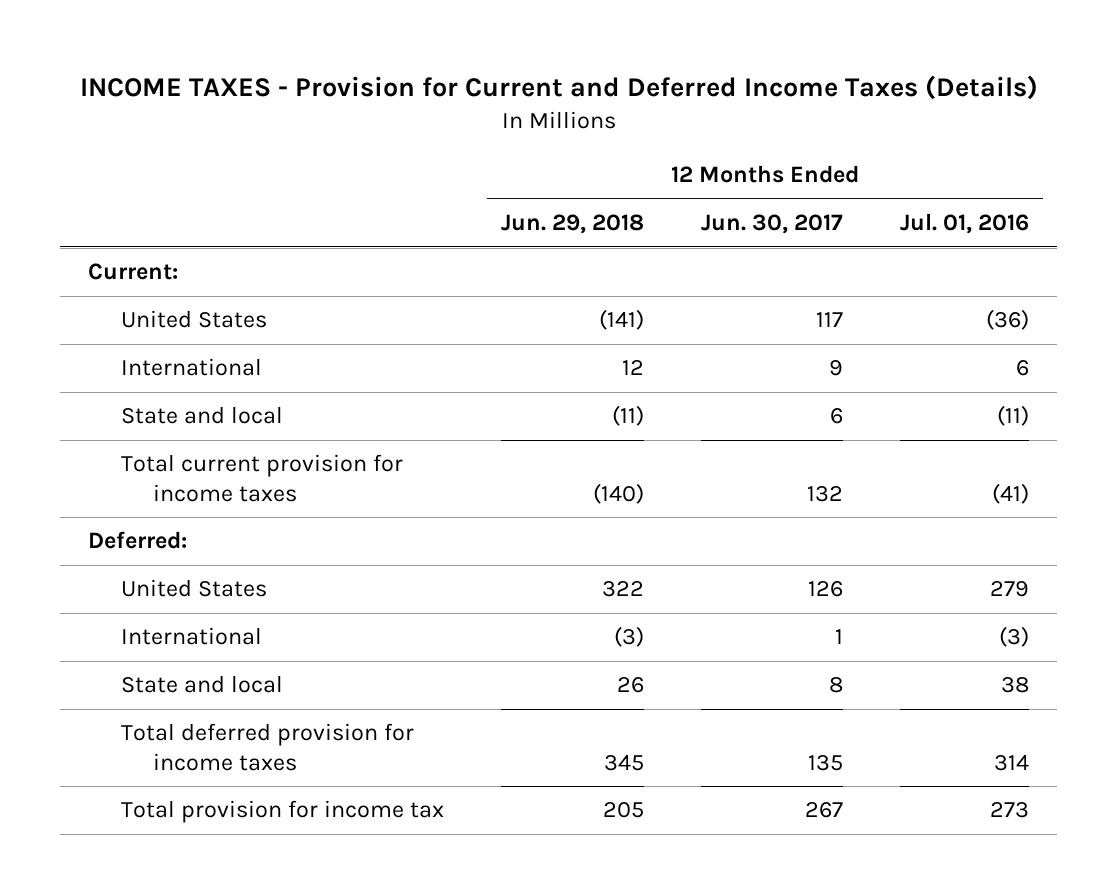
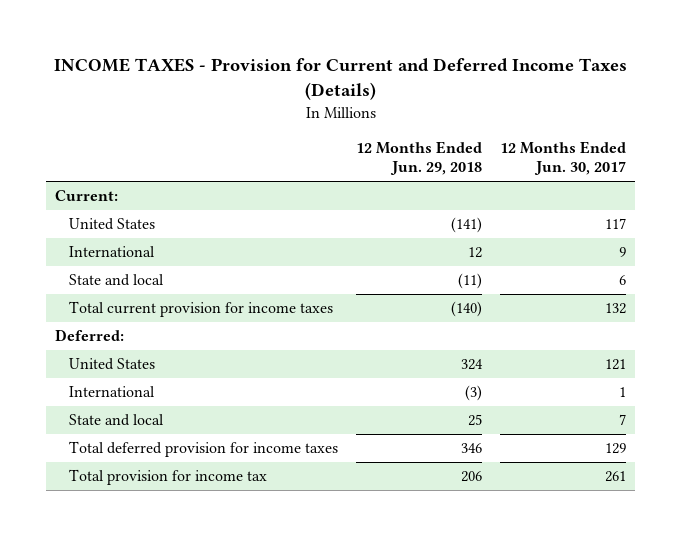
[899,213,1029,235] Jul. 01, 2016 -> none
[601,581,644,598] 322 -> [460,359,483,371] 324
[807,581,843,598] 126 -> [604,359,626,371] 121
[616,677,644,694] 26 -> [467,414,482,427] 25
[828,677,843,694] 8 -> [618,414,626,426] 7
[603,754,644,771] 345 -> [460,443,482,454] 346
[807,754,843,771] 135 -> [604,443,626,455] 129
[602,802,644,819] 205 -> [460,471,482,483] 206
[804,802,843,819] 267 -> [604,471,626,483] 261

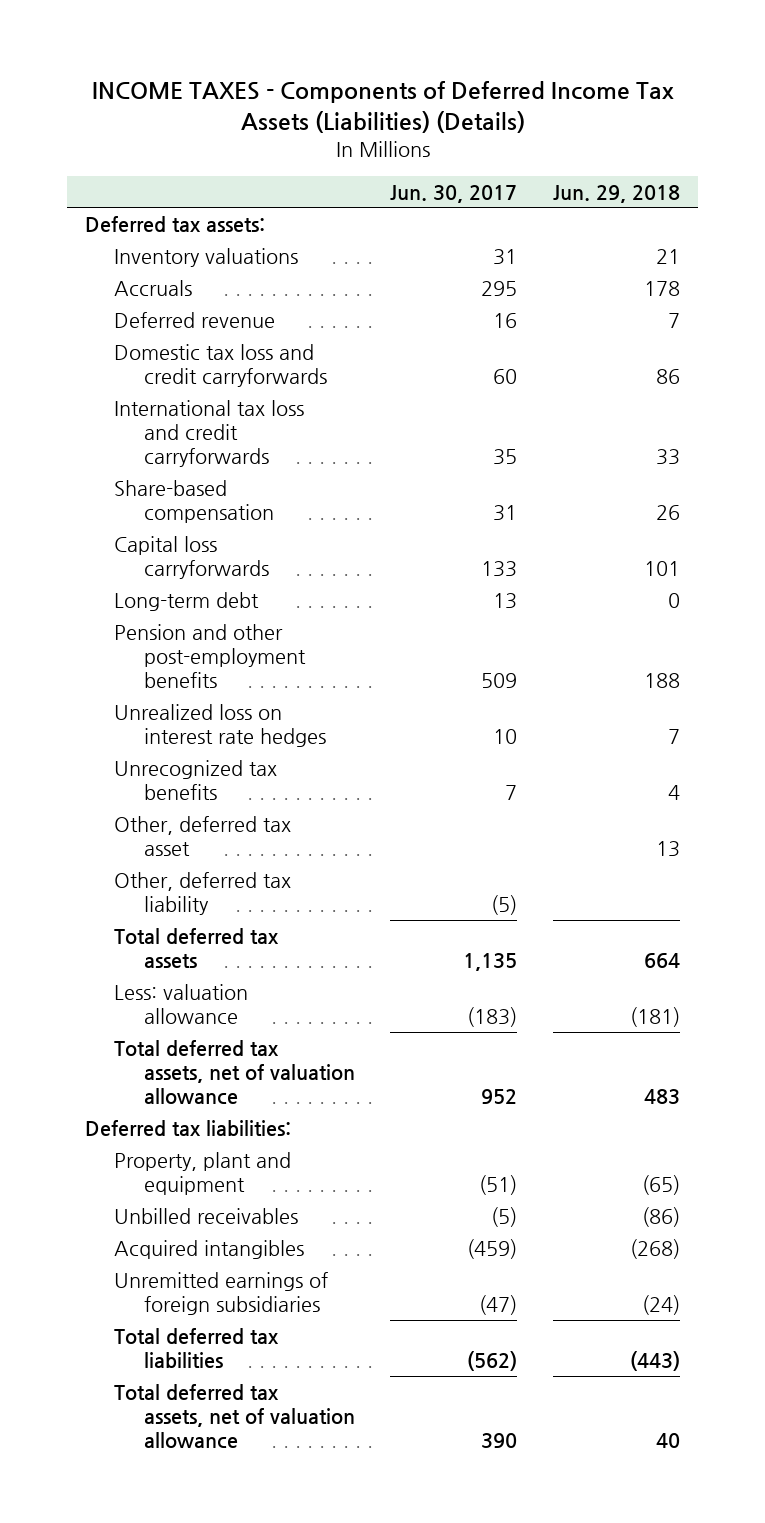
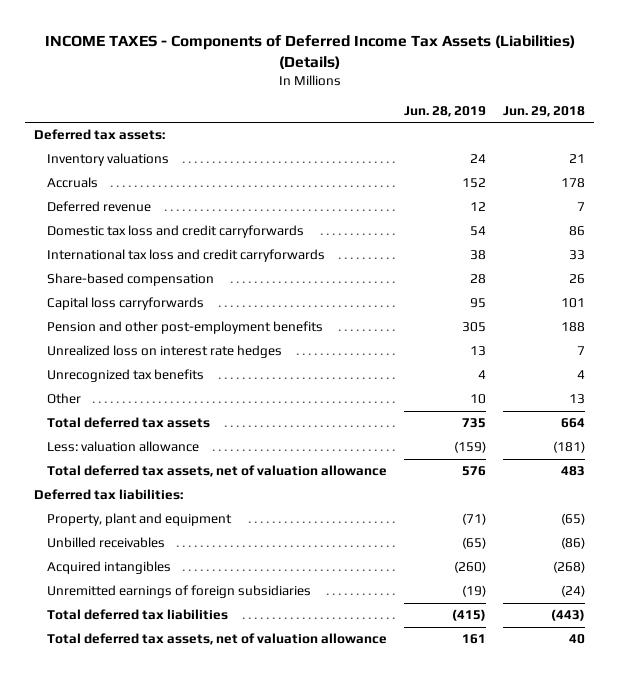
[390,184,518,203] Jun. 30, 2017 -> none
none -> [403,105,486,117] Jun. 28, 2019
[114,591,260,611] Long-term debt -> none
[114,871,292,915] Other, deferred tax liability -> none
[114,815,292,856] Other, deferred tax asset -> [46,393,81,405] Other

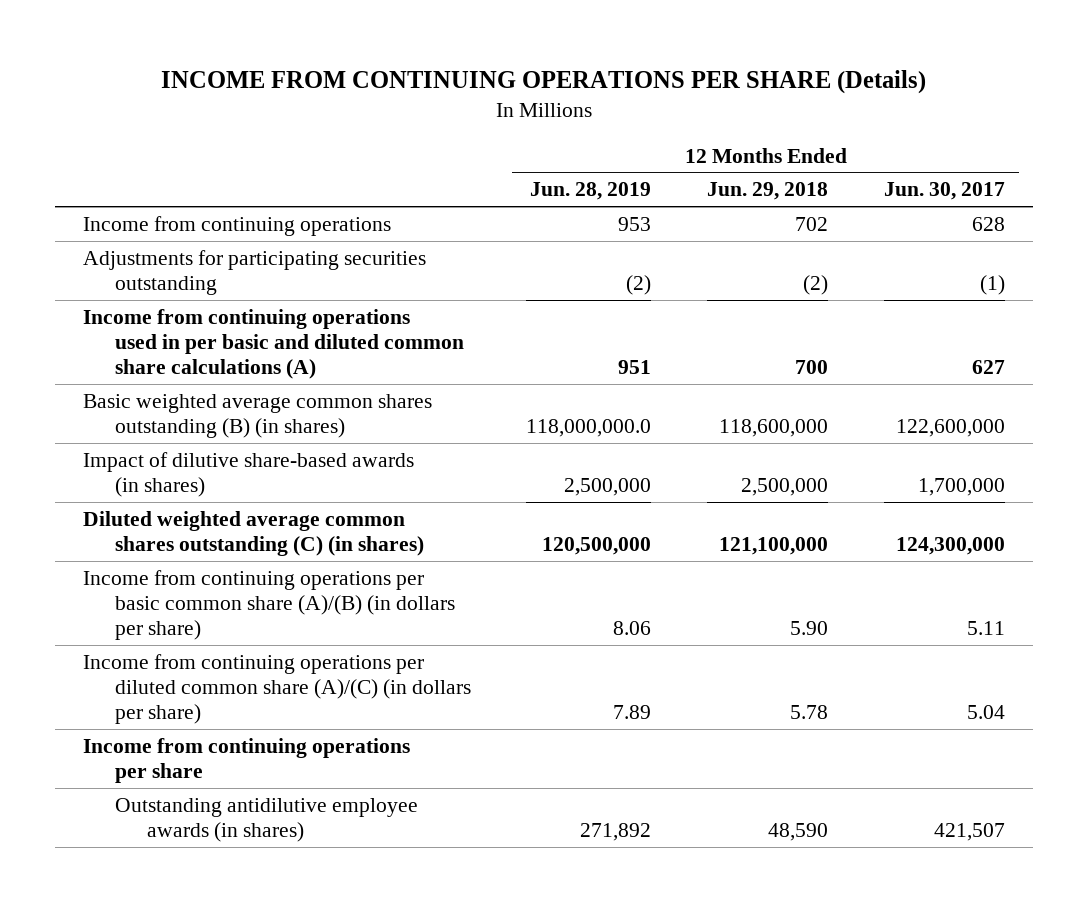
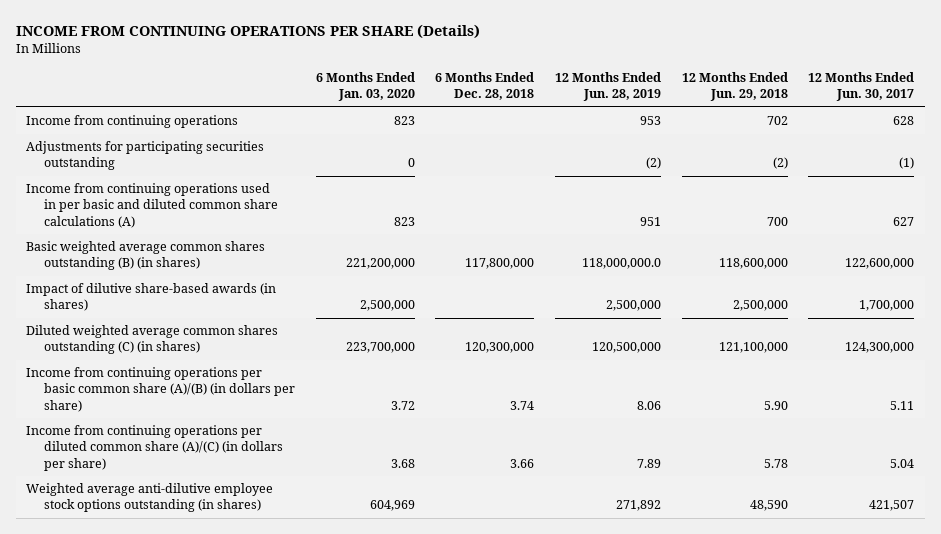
none -> [315,72,415,102] 6 Months Ended Jan. 03, 2020
none -> [435,72,535,101] 6 Months Ended Dec. 28, 2018
[82,737,410,783] Income from continuing operations per share -> none
[114,797,418,842] Outstanding antidilutive employee awards (in shares) -> [26,483,274,513] Weighted average anti-dilutive employee stock options outstanding (in shares)

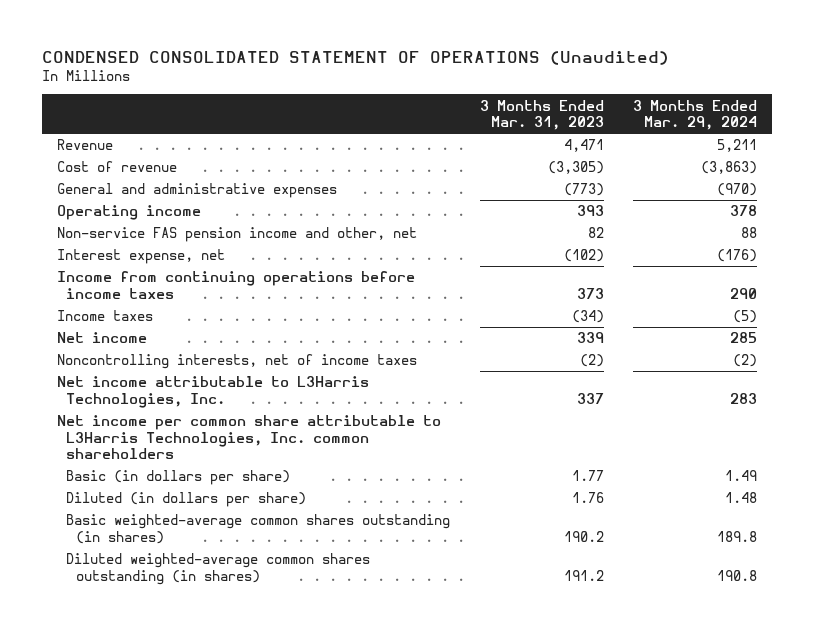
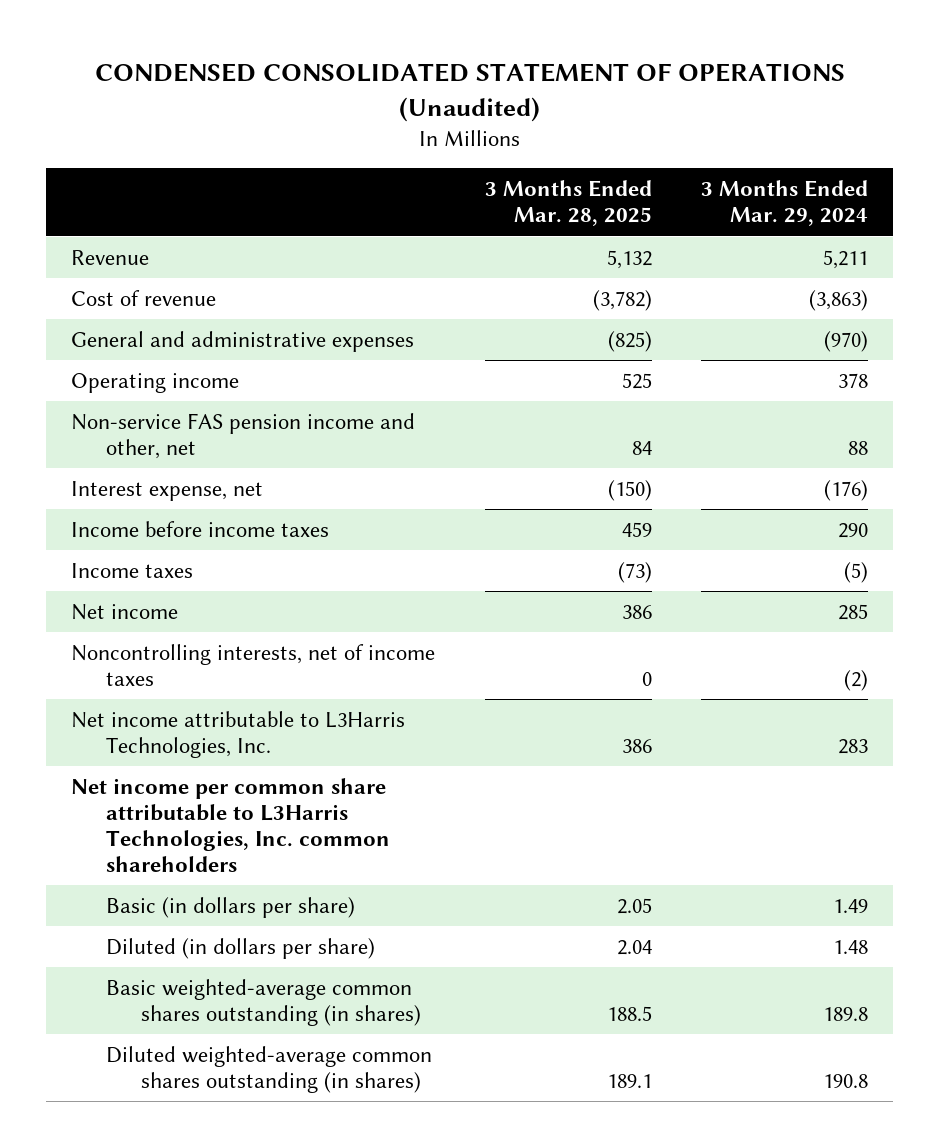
[479,99,604,130] 3 Months Ended Mar. 31, 2023 -> none
none -> [484,180,652,227] 3 Months Ended Mar. 28, 2025
[56,271,415,299] Income from continuing operations before income taxes -> [71,520,330,537] Income before income taxes

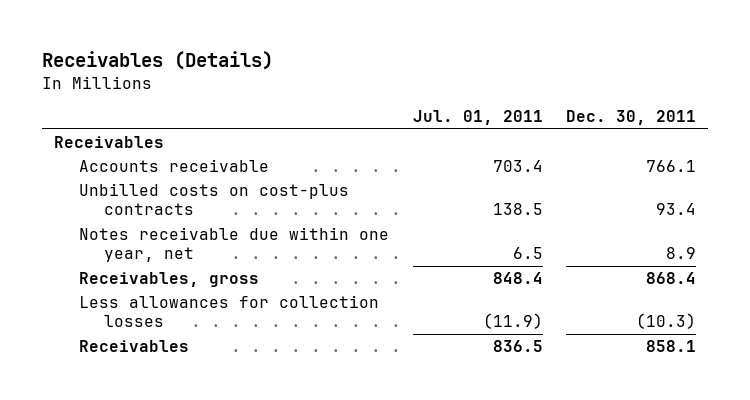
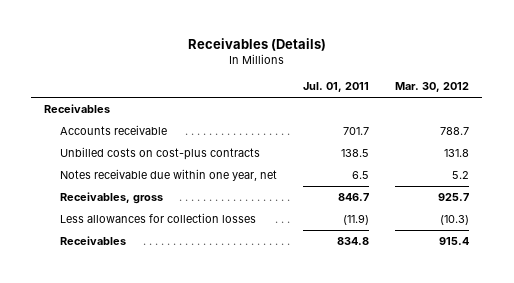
[566,110,697,126] Dec. 30, 2011 -> none
none -> [395,81,470,92] Mar. 30, 2012
[492,159,543,172] 703.4 -> [343,127,370,136] 701.7
[492,271,543,284] 848.4 -> [338,193,370,202] 846.7
[492,339,543,352] 836.5 -> [337,237,370,246] 834.8

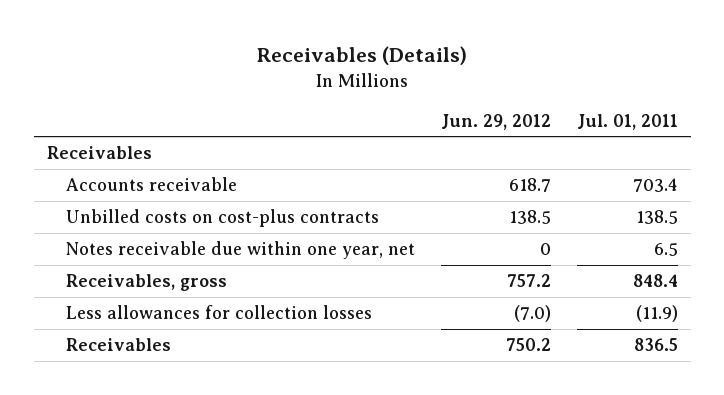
[395,81,470,92] Mar. 30, 2012 -> none
none -> [440,113,551,130] Jun. 29, 2012
[343,127,370,136] 701.7 -> [632,178,678,193] 703.4
[338,193,370,202] 846.7 -> [632,274,678,288] 848.4
[337,237,370,246] 834.8 -> [633,338,678,352] 836.5

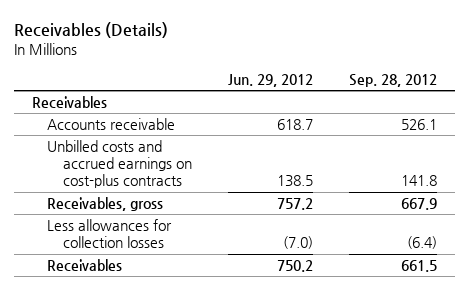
[576,113,678,130] Jul. 01, 2011 -> none
none -> [348,73,437,87] Sep. 28, 2012
[65,241,415,260] Notes receivable due within one year, net -> none
[65,209,379,228] Unbilled costs on cost-plus contracts -> [47,140,192,189] Unbilled costs and accrued earnings on cost-plus contracts

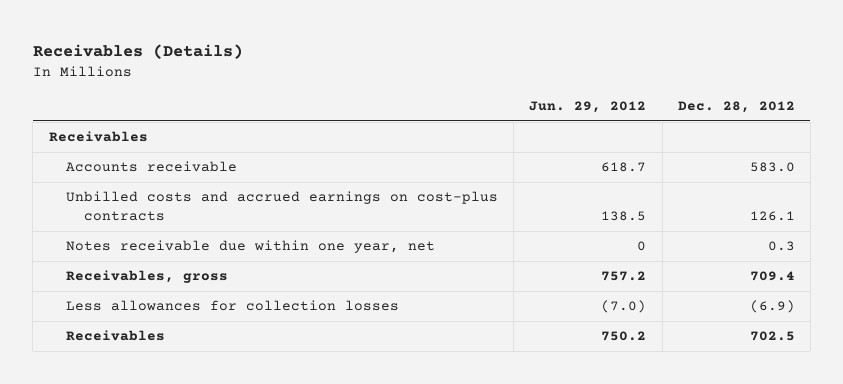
[348,73,437,87] Sep. 28, 2012 -> none
none -> [677,100,795,113] Dec. 28, 2012
none -> [66,240,436,254] Notes receivable due within one year, net

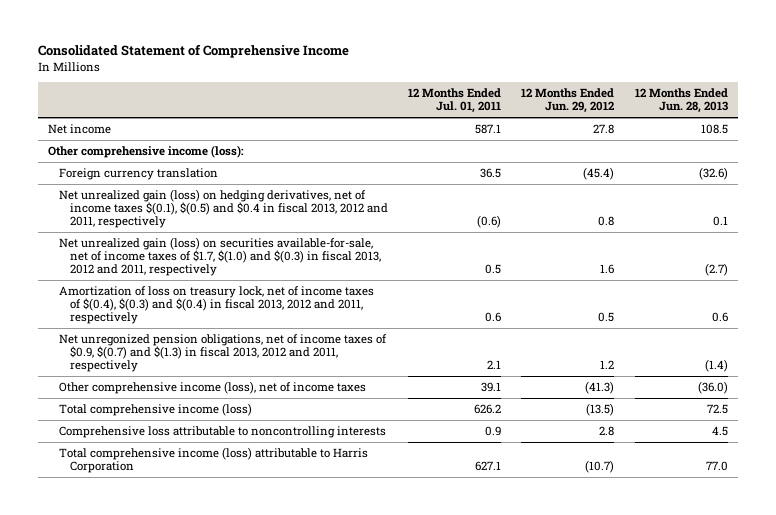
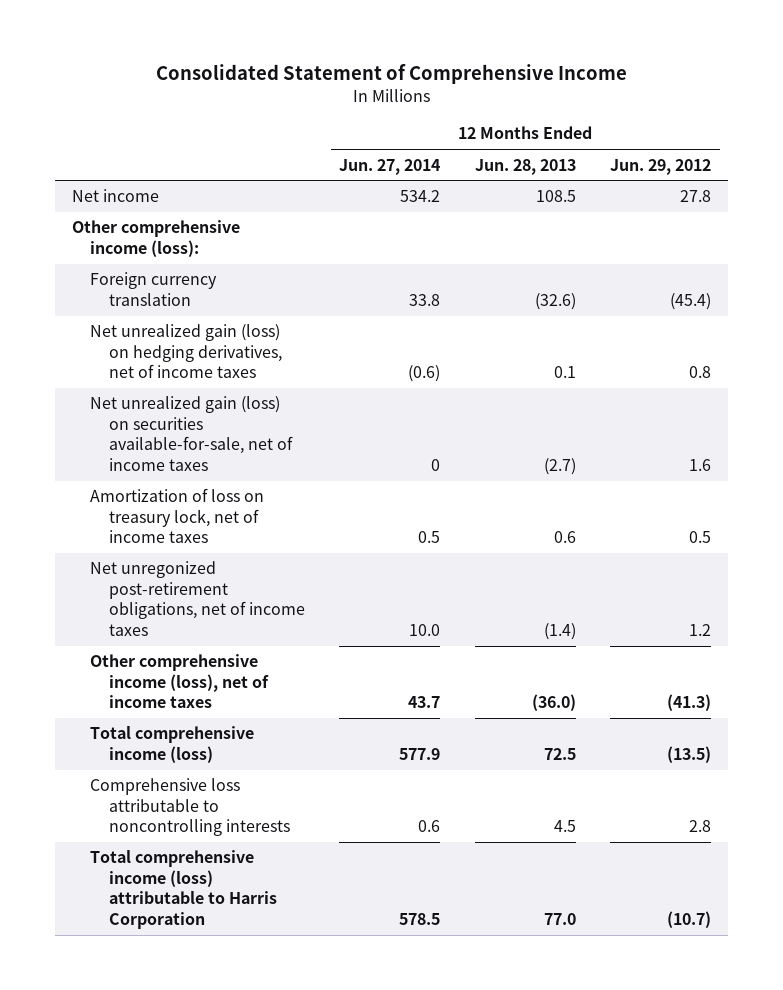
[408,88,502,114] 12 Months Ended Jul. 01, 2011 -> none
none -> [339,158,441,175] Jun. 27, 2014
[58,189,388,229] Net unrealized gain (loss) on hedging derivatives, net of income taxes $(0.1), $(0.5) and $0.4 in fiscal 2013, 2012 and 2011, respectively -> [90,324,282,379] Net unrealized gain (loss) on hedging derivatives, net of income taxes
[58,237,381,277] Net unrealized gain (loss) on securities available-for-sale, net of income taxes of $1.7, $(1.0) and $(0.3) in fiscal 2013, 2012 and 2011, respectively -> [90,396,293,471] Net unrealized gain (loss) on securities available-for-sale, net of income taxes
[58,286,374,325] Amortization of loss on treasury lock, net of income taxes of $(0.4), $(0.3) and $(0.4) in fiscal 2013, 2012 and 2011, respectively -> [90,488,265,544] Amortization of loss on treasury lock, net of income taxes
[58,334,387,373] Net unregonized pension obligations, net of income taxes of $0.9, $(0.7) and $(1.3) in fiscal 2013, 2012 and 2011, respectively -> [90,561,305,636] Net unregonized post-retirement obligations, net of income taxes

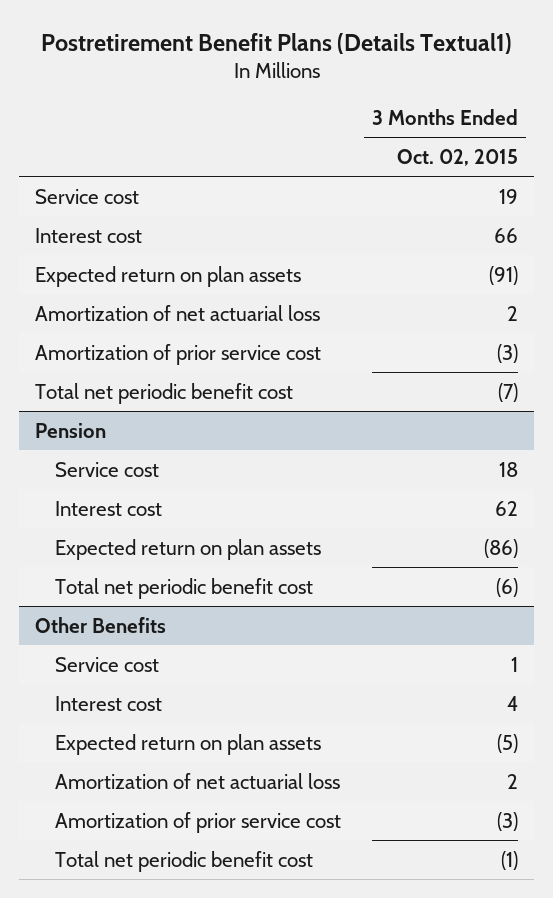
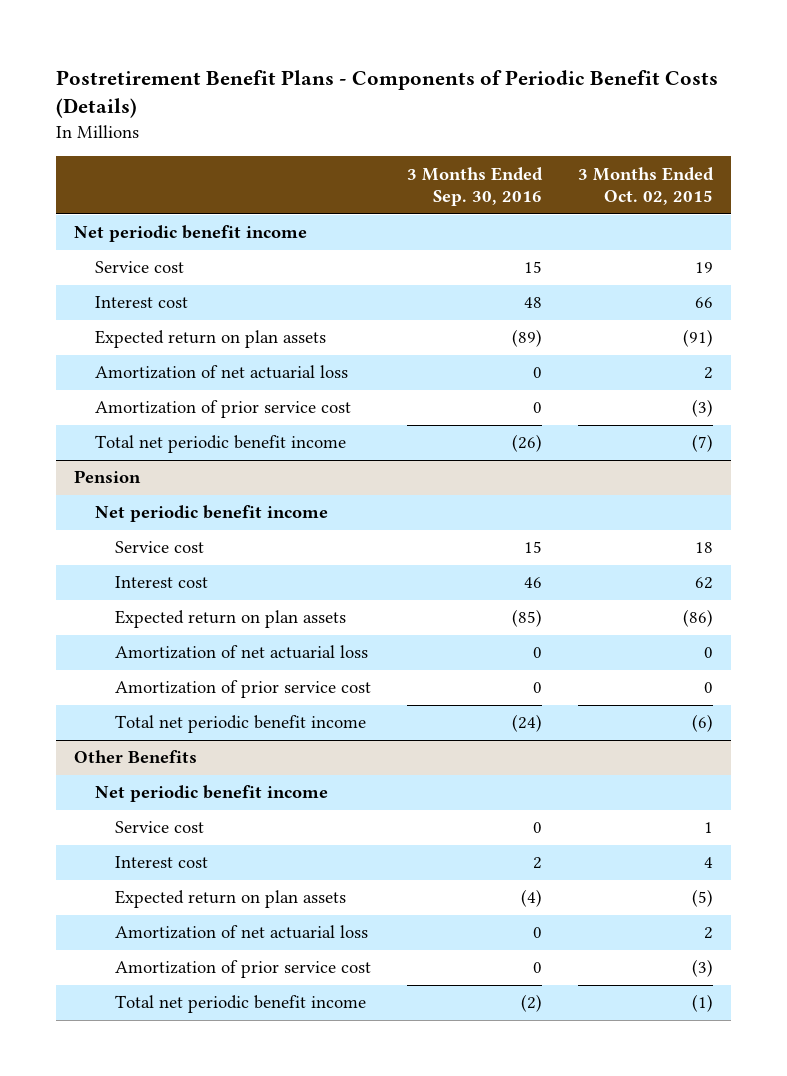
[40,32,512,54] Postretirement Benefit Plans (Details Textual1) -> [56,69,719,119] Postretirement Benefit Plans - Components of Periodic Benefit Costs (Details)
none -> [406,166,543,207] 3 Months Ended Sep. 30, 2016
none -> [74,225,308,243] Net periodic benefit income
[34,382,293,404] Total net periodic benefit cost -> [94,435,346,454] Total net periodic benefit income
none -> [94,505,328,523] Net periodic benefit income
none -> [114,645,368,660] Amortization of net actuarial loss
none -> [114,680,371,699] Amortization of prior service cost
[55,577,314,599] Total net periodic benefit cost -> [114,715,366,734] Total net periodic benefit income
none -> [94,785,328,803] Net periodic benefit income
[55,850,314,872] Total net periodic benefit cost -> [114,995,366,1014] Total net periodic benefit income

